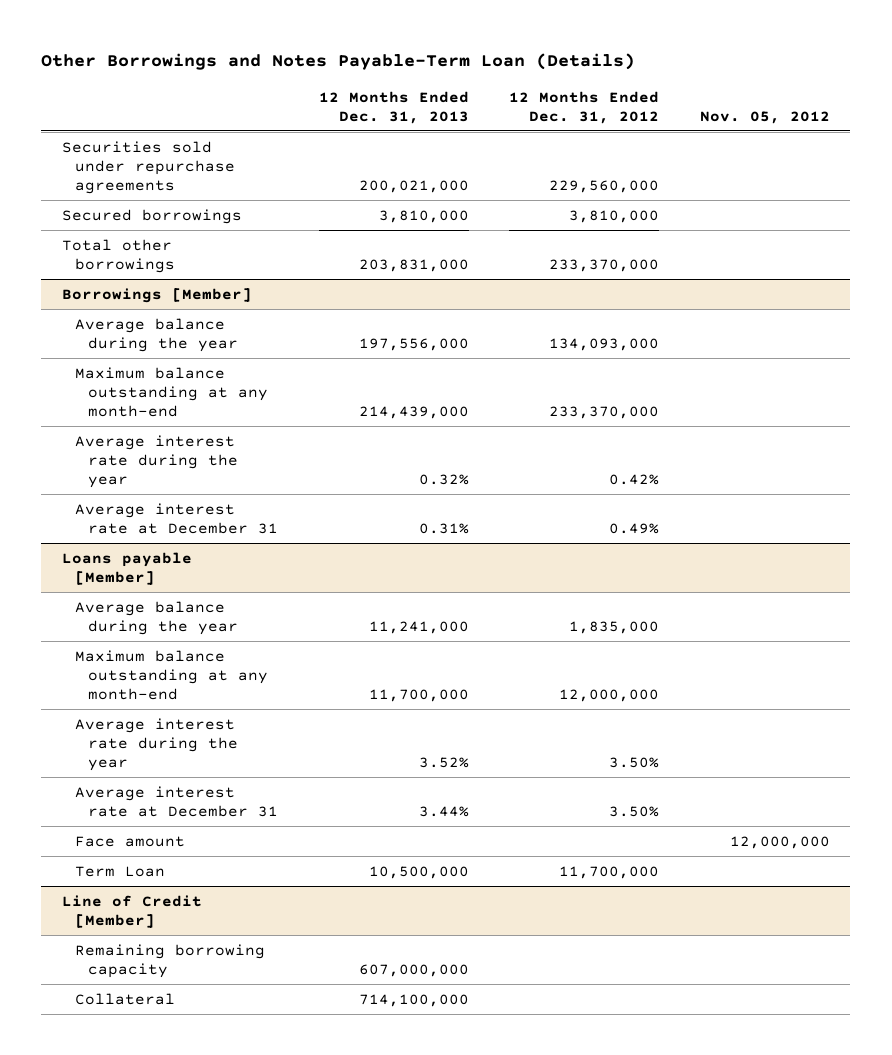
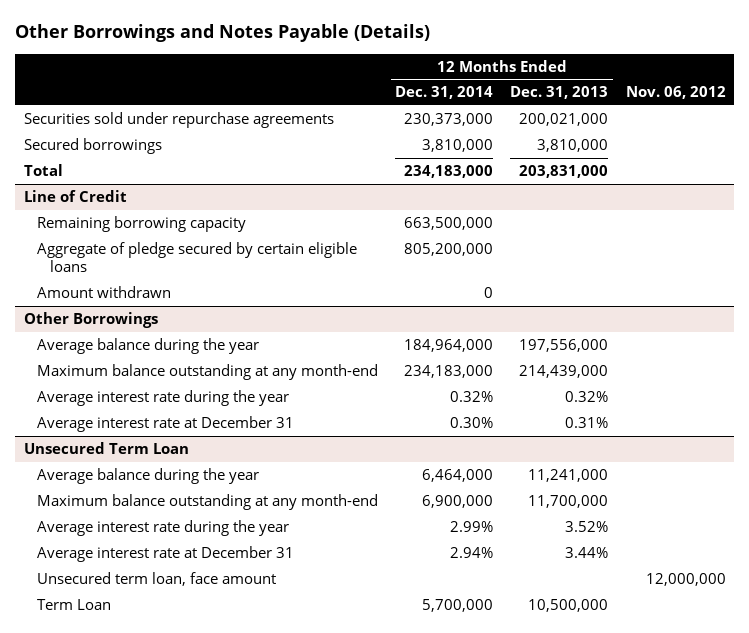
[41,53,636,71] Other Borrowings and Notes Payable-Term Loan (Details) -> [15,24,431,43] Other Borrowings and Notes Payable (Details)
[509,90,660,124] 12 Months Ended Dec. 31, 2012 -> none
[699,110,830,124] Nov. 05, 2012 -> none
none -> [395,86,494,100] Dec. 31, 2014
none -> [625,86,726,100] Nov. 06, 2012
[61,287,252,303] Borrowings [Member] -> none
[61,238,175,273] Total other borrowings -> [23,164,63,177] Total
none -> [23,190,127,203] Line of Credit
none -> [36,216,246,233] Remaining borrowing capacity
none -> [36,242,357,273] Aggregate of pledge secured by certain eligible loans
none -> [36,286,171,299] Amount withdrawn
none -> [23,312,158,329] Other Borrowings
[61,551,192,585] Loans payable [Member] -> none
none -> [23,442,189,455] Unsecured Term Loan
[74,835,185,847] Face amount -> [36,572,276,587] Unsecured term loan, face amount
[61,894,202,928] Line of Credit [Member] -> none
[74,943,265,978] Remaining borrowing capacity -> none
[74,992,175,1005] Collateral -> none

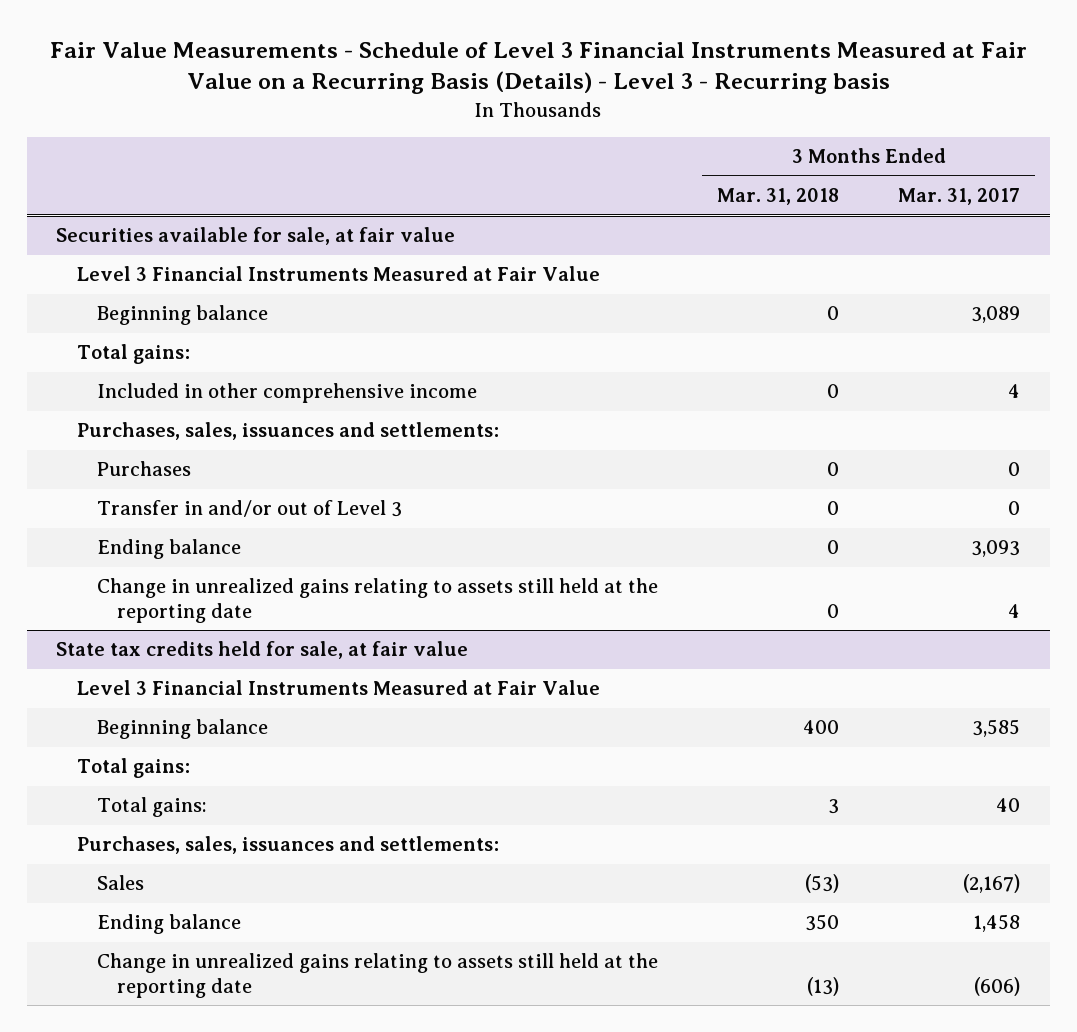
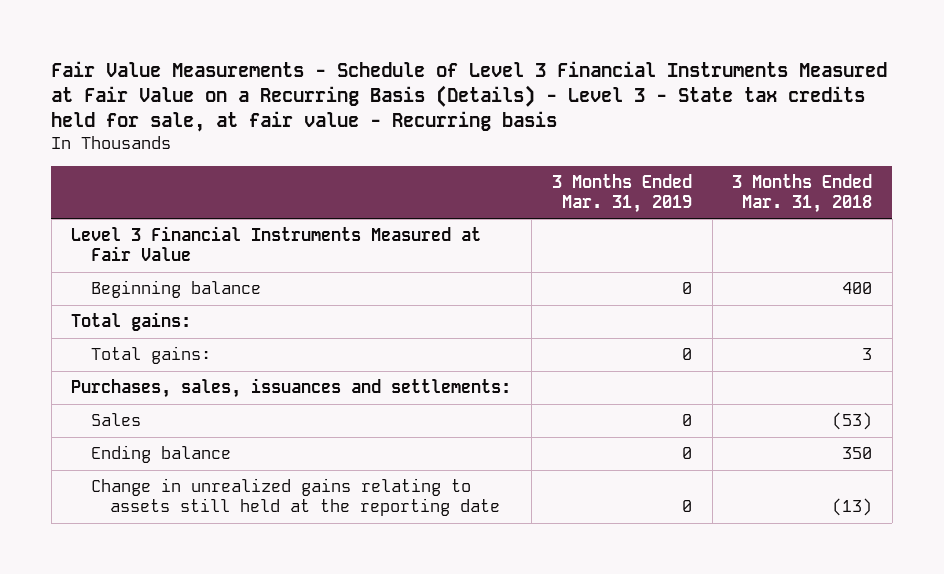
[50,42,1028,95] Fair Value Measurements - Schedule of Level 3 Financial Instruments Measured at Fair Value on a Recurring Basis (Details) - Level 3 - Recurring basis -> [51,60,888,133] Fair Value Measurements - Schedule of Level 3 Financial Instruments Measured at Fair Value on a Recurring Basis (Details) - Level 3 - State tax credits held for sale, at fair value - Recurring basis
[898,188,1021,206] Mar. 31, 2017 -> none
none -> [551,173,692,213] 3 Months Ended Mar. 31, 2019
[56,227,456,246] Securities available for sale, at fair value -> none
[96,305,268,326] Beginning balance -> none
[76,344,190,365] Total gains: -> none
[96,383,477,404] Included in other comprehensive income -> none
[76,422,499,441] Purchases, sales, issuances and settlements: -> none
[96,461,191,477] Purchases -> none
[96,500,402,518] Transfer in and/or out of Level 3 -> none
[96,539,241,560] Ending balance -> none
[96,578,658,624] Change in unrealized gains relating to assets still held at the reporting date -> none
[56,641,469,660] State tax credits held for sale, at fair value -> none
[76,680,600,696] Level 3 Financial Instruments Measured at Fair Value -> none

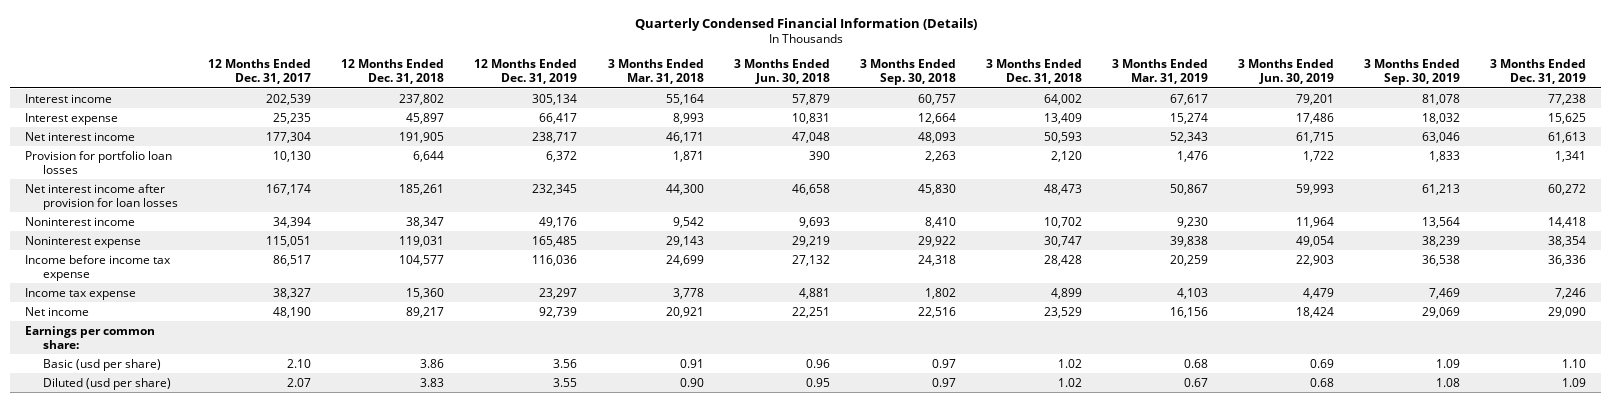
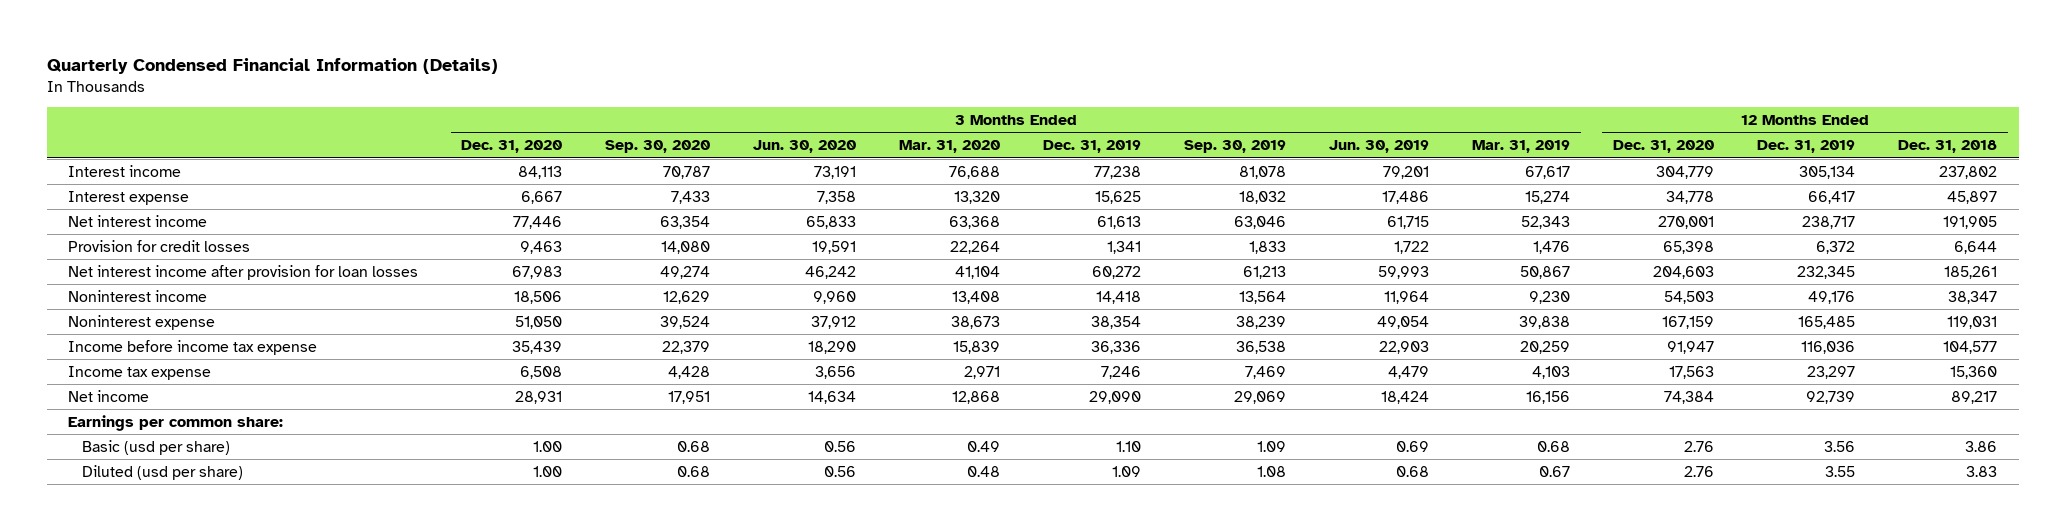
[208,59,312,85] 12 Months Ended Dec. 31, 2017 -> none
[607,59,704,85] 3 Months Ended Mar. 31, 2018 -> none
[733,59,830,85] 3 Months Ended Jun. 30, 2018 -> none
[859,59,956,86] 3 Months Ended Sep. 30, 2018 -> none
[985,59,1082,85] 3 Months Ended Dec. 31, 2018 -> none
none -> [461,140,563,154] Dec. 31, 2020
none -> [605,140,711,154] Sep. 30, 2020
none -> [753,140,857,154] Jun. 30, 2020
none -> [899,140,1001,154] Mar. 31, 2020
none -> [1613,140,1715,154] Dec. 31, 2020
[25,150,173,174] Provision for portfolio loan losses -> [68,239,251,252] Provision for credit losses

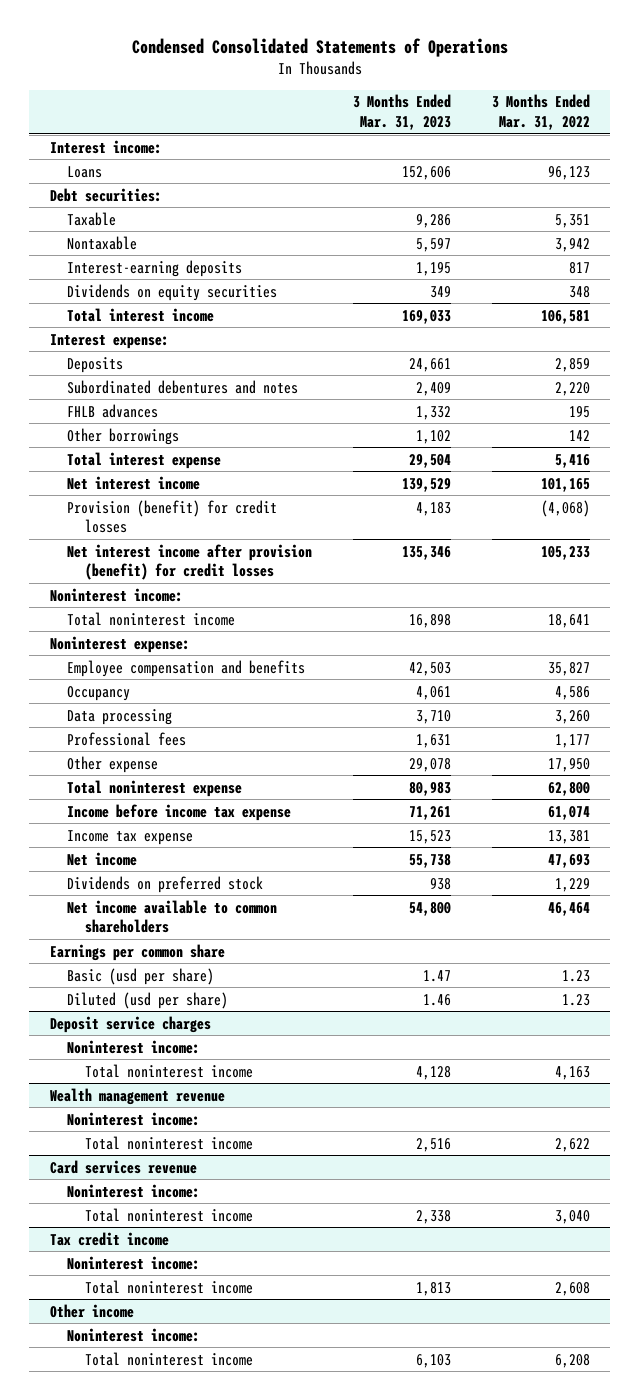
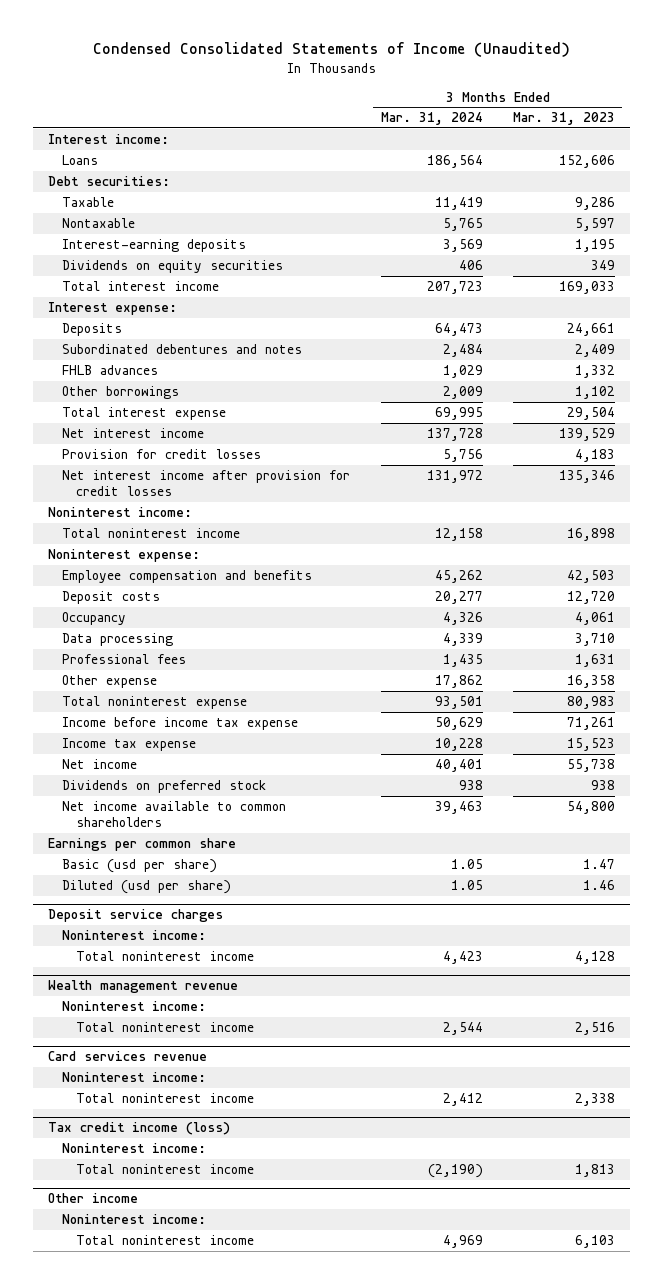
[131,38,508,58] Condensed Consolidated Statements of Operations -> [92,42,570,58] Condensed Consolidated Statements of Income (Unaudited)
[491,94,590,131] 3 Months Ended Mar. 31, 2022 -> none
none -> [380,112,483,126] Mar. 31, 2024
[67,499,278,534] Provision (benefit) for credit losses -> [62,448,262,459] Provision for credit losses
[67,543,313,581] Net interest income after provision (benefit) for credit losses -> [62,469,351,497] Net interest income after provision for credit losses
none -> [62,590,161,604] Deposit costs
[408,757,451,772] 29,078 -> [566,674,615,688] 16,358
[49,1231,169,1246] Tax credit income -> [48,1122,231,1136] Tax credit income (loss)

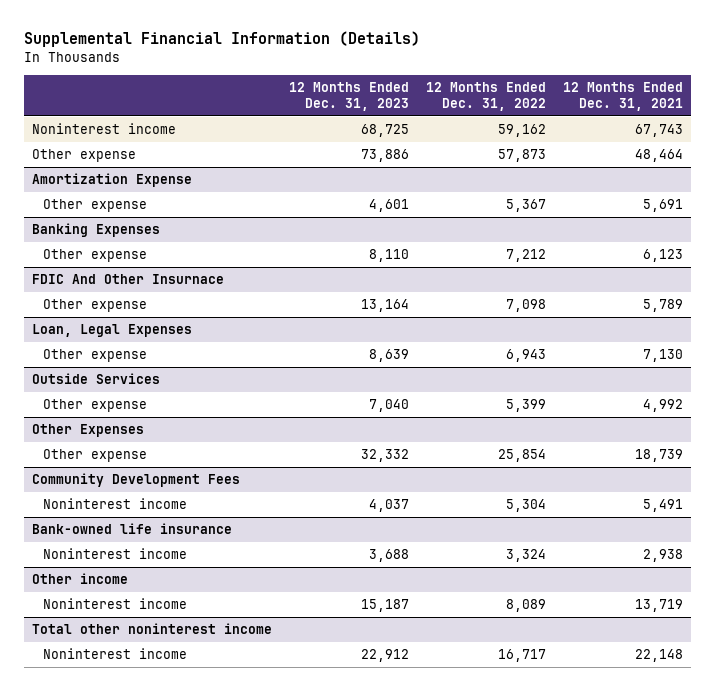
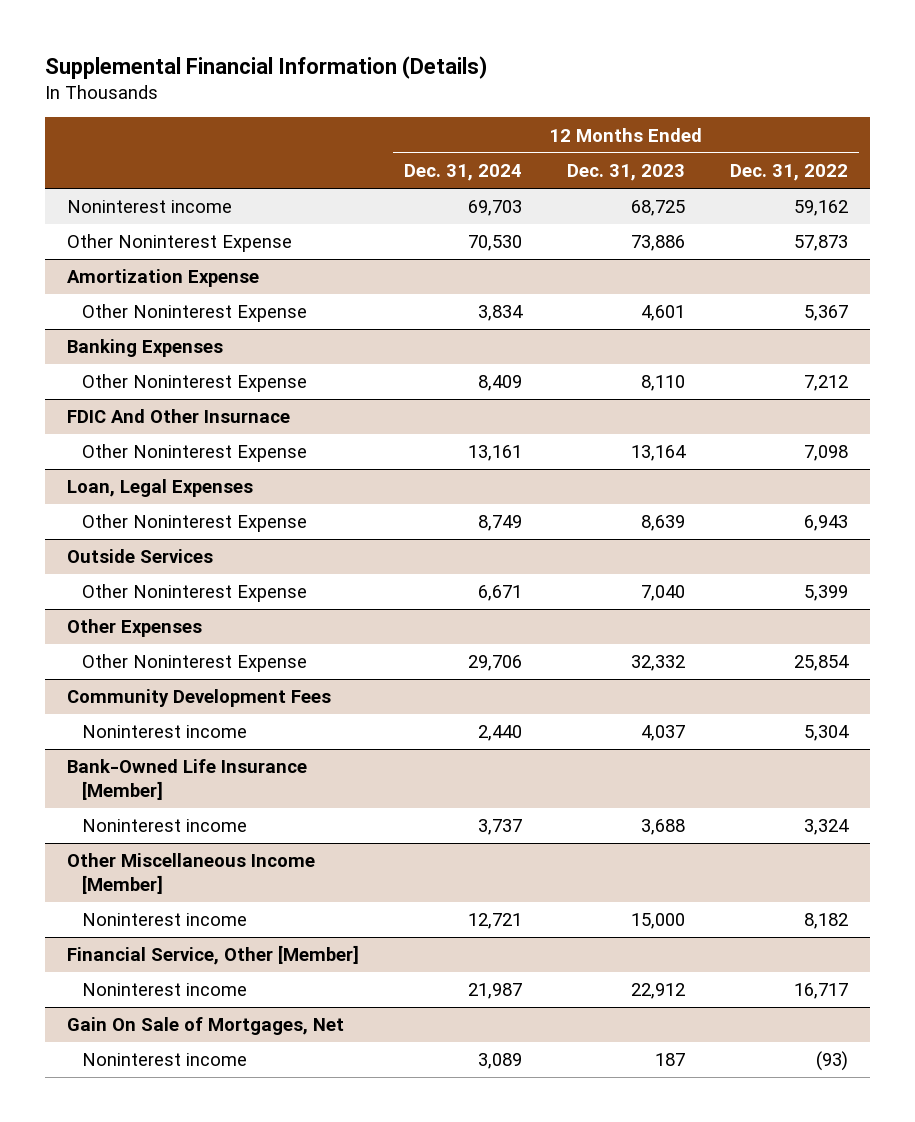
[562,82,683,111] 12 Months Ended Dec. 31, 2021 -> none
none -> [404,163,523,181] Dec. 31, 2024
[32,149,137,163] Other expense -> [67,234,293,253] Other Noninterest Expense
[43,199,148,213] Other expense -> [82,304,308,323] Other Noninterest Expense
[43,249,148,263] Other expense -> [82,374,308,393] Other Noninterest Expense
[43,299,148,313] Other expense -> [82,444,308,463] Other Noninterest Expense
[43,349,148,363] Other expense -> [82,514,308,533] Other Noninterest Expense
[43,399,148,413] Other expense -> [82,584,308,603] Other Noninterest Expense
[43,449,148,463] Other expense -> [82,654,308,673] Other Noninterest Expense
[32,523,233,535] Bank-owned life insurance -> [67,759,308,801] Bank-Owned Life Insurance [Member]
[32,573,129,585] Other income -> [67,853,316,895] Other Miscellaneous Income [Member]
[361,599,410,613] 15,187 -> [631,913,686,930] 15,000
[506,599,547,613] 8,089 -> [803,913,848,930] 8,182
[32,623,273,635] Total other noninterest income -> [67,945,360,966] Financial Service, Other [Member]
none -> [67,1017,345,1036] Gain On Sale of Mortgages, Net
none -> [82,1053,248,1067] Noninterest income

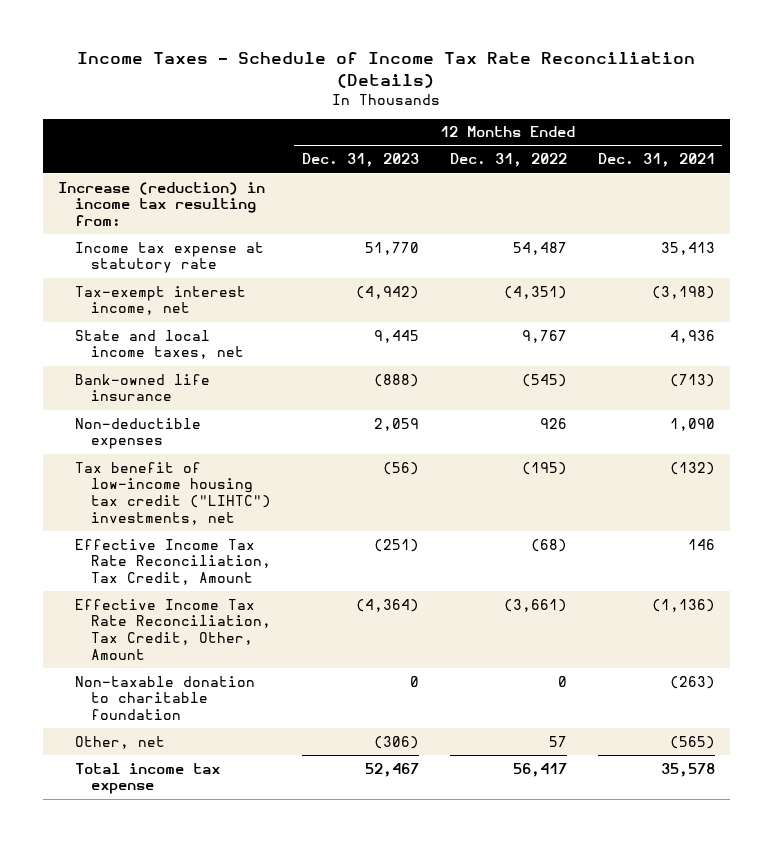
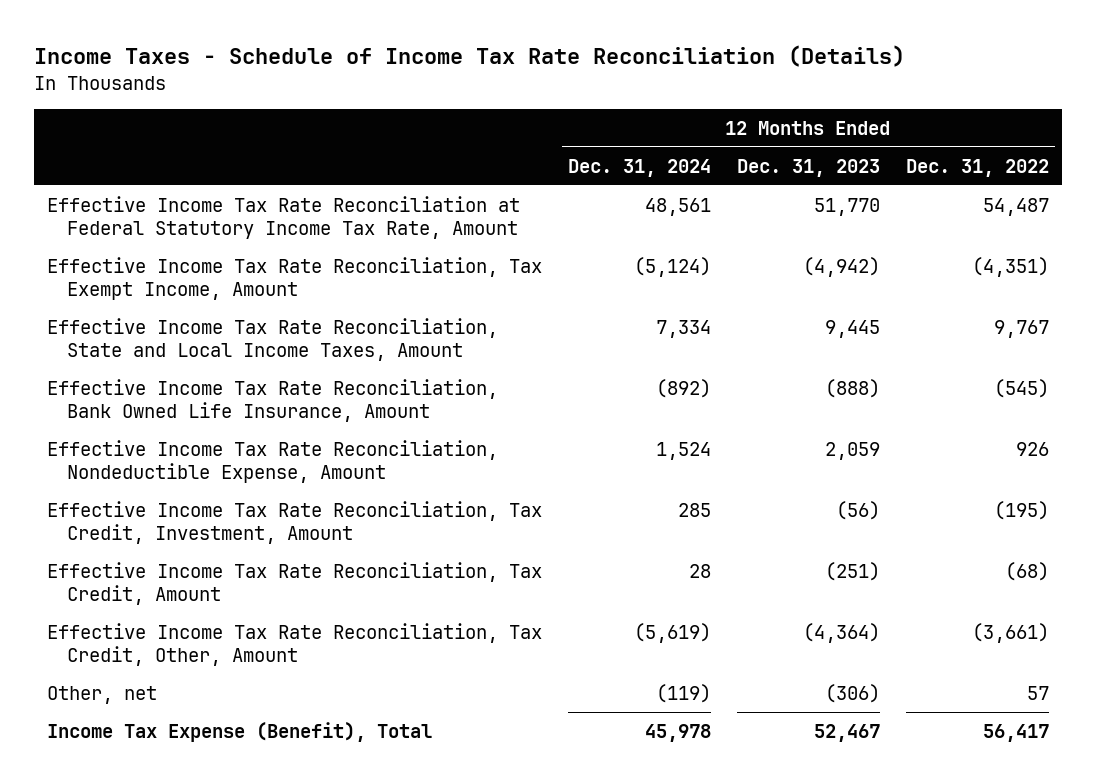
[597,153,715,168] Dec. 31, 2021 -> none
none -> [568,158,712,177] Dec. 31, 2024
[58,181,266,227] Increase (reduction) in income tax resulting from: -> none
[74,241,264,274] Income tax expense at statutory rate -> [47,195,521,240] Effective Income Tax Rate Reconciliation at Federal Statutory Income Tax Rate, Amount
[74,285,246,316] Tax-exempt interest income, net -> [47,256,543,301] Effective Income Tax Rate Reconciliation, Tax Exempt Income, Amount
[74,329,244,360] State and local income taxes, net -> [47,317,499,362] Effective Income Tax Rate Reconciliation, State and Local Income Taxes, Amount
[74,373,210,402] Bank-owned life insurance -> [47,378,499,423] Effective Income Tax Rate Reconciliation, Bank Owned Life Insurance, Amount
[74,417,201,450] Non-deductible expenses -> [47,439,499,484] Effective Income Tax Rate Reconciliation, Nondeductible Expense, Amount
[74,461,271,525] Tax benefit of low-income housing tax credit ("LIHTC") investments, net -> [47,500,543,545] Effective Income Tax Rate Reconciliation, Tax Credit, Investment, Amount
[74,675,255,721] Non-taxable donation to charitable foundation -> none
[74,762,220,795] Total income tax expense -> [47,721,433,742] Income Tax Expense (Benefit), Total

